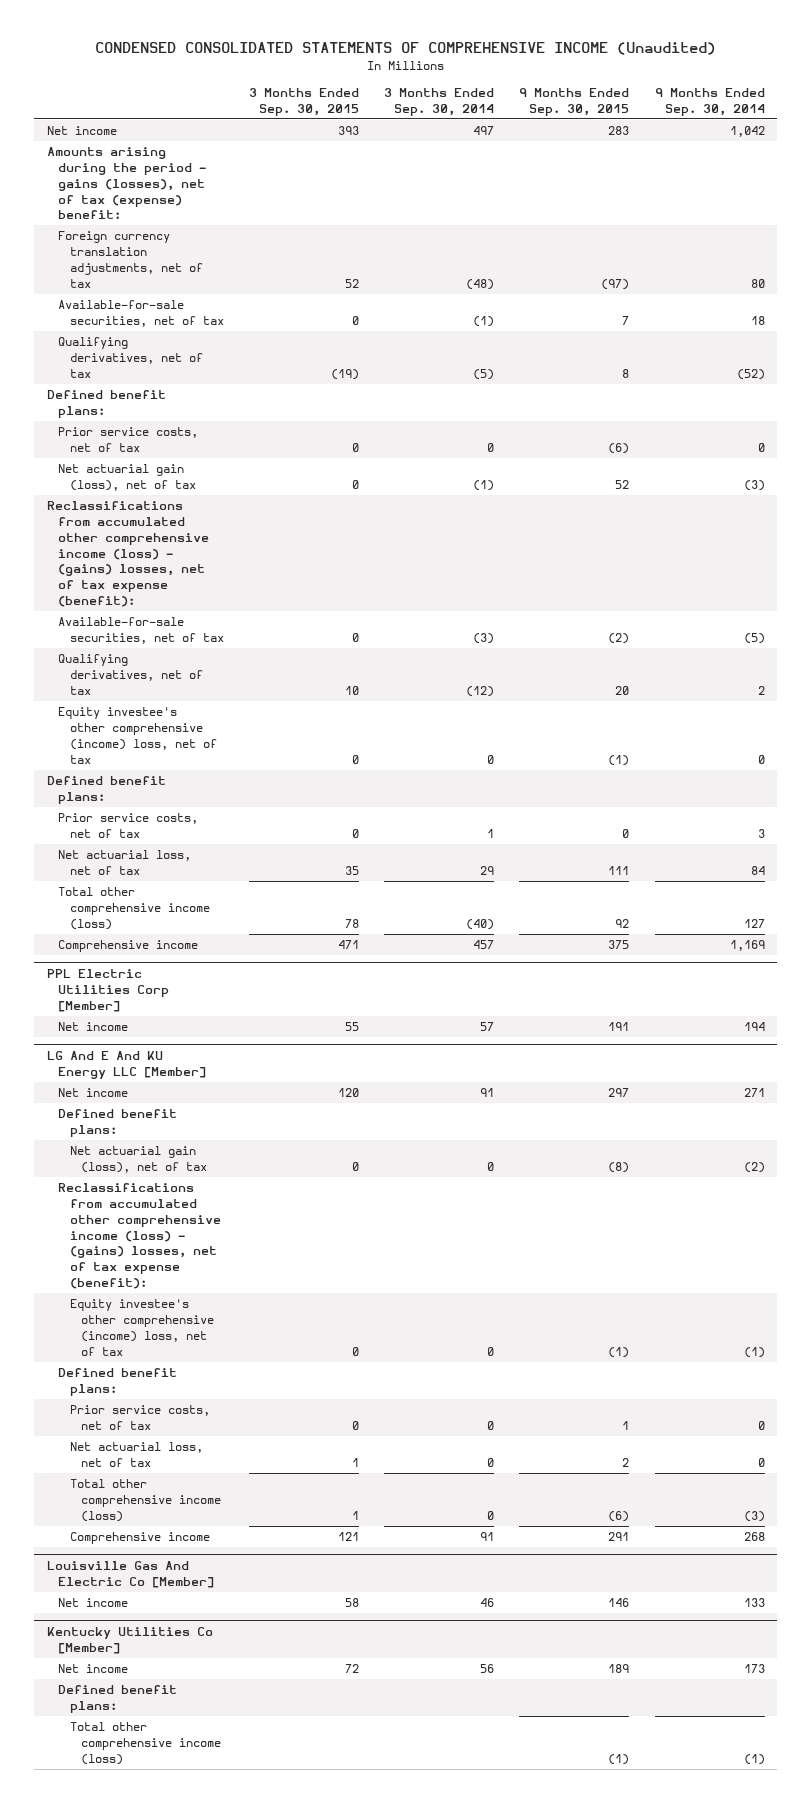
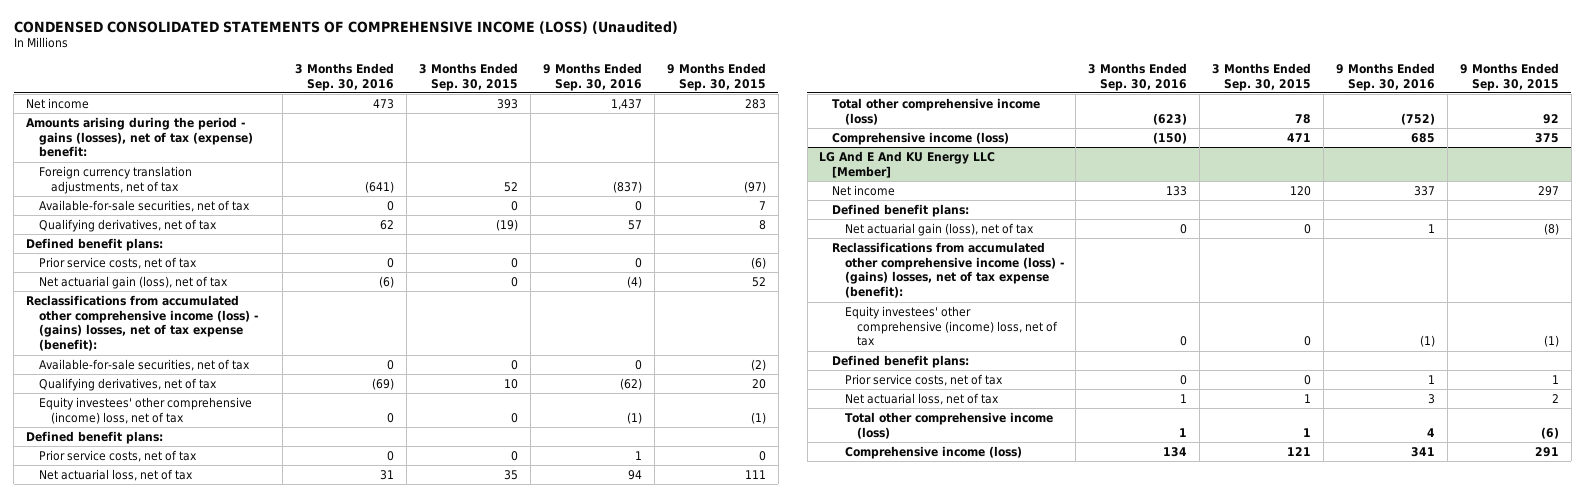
[94,42,716,56] CONDENSED CONSOLIDATED STATEMENTS OF COMPREHENSIVE INCOME (Unaudited) -> [13,20,678,34] CONDENSED CONSOLIDATED STATEMENTS OF COMPREHENSIVE INCOME (LOSS) (Unaudited)
[384,88,495,116] 3 Months Ended Sep. 30, 2014 -> none
[654,88,765,116] 9 Months Ended Sep. 30, 2014 -> none
none -> [295,62,395,91] 3 Months Ended Sep. 30, 2016
none -> [542,62,642,91] 9 Months Ended Sep. 30, 2016
[58,707,217,764] Equity investee's other comprehensive (income) loss, net of tax -> [38,396,252,424] Equity investees' other comprehensive (income) loss, net of tax
[46,969,170,1012] PPL Electric Utilities Corp [Member] -> none
[58,1022,129,1032] Net income -> none
[58,940,199,953] Comprehensive income -> [832,131,1010,145] Comprehensive income (loss)
[69,1299,214,1356] Equity investee's other comprehensive (income) loss, net of tax -> [844,305,1059,347] Equity investees' other comprehensive (income) loss, net of tax
[46,1561,215,1588] Louisville Gas And Electric Co [Member] -> none
[58,1598,129,1608] Net income -> none
[46,1627,213,1654] Kentucky Utilities Co [Member] -> none
[58,1664,129,1674] Net income -> none
[58,1685,178,1714] Defined benefit plans: -> none
[69,1722,221,1765] Total other comprehensive income (loss) -> none
[69,1532,210,1545] Comprehensive income -> [844,445,1022,459] Comprehensive income (loss)

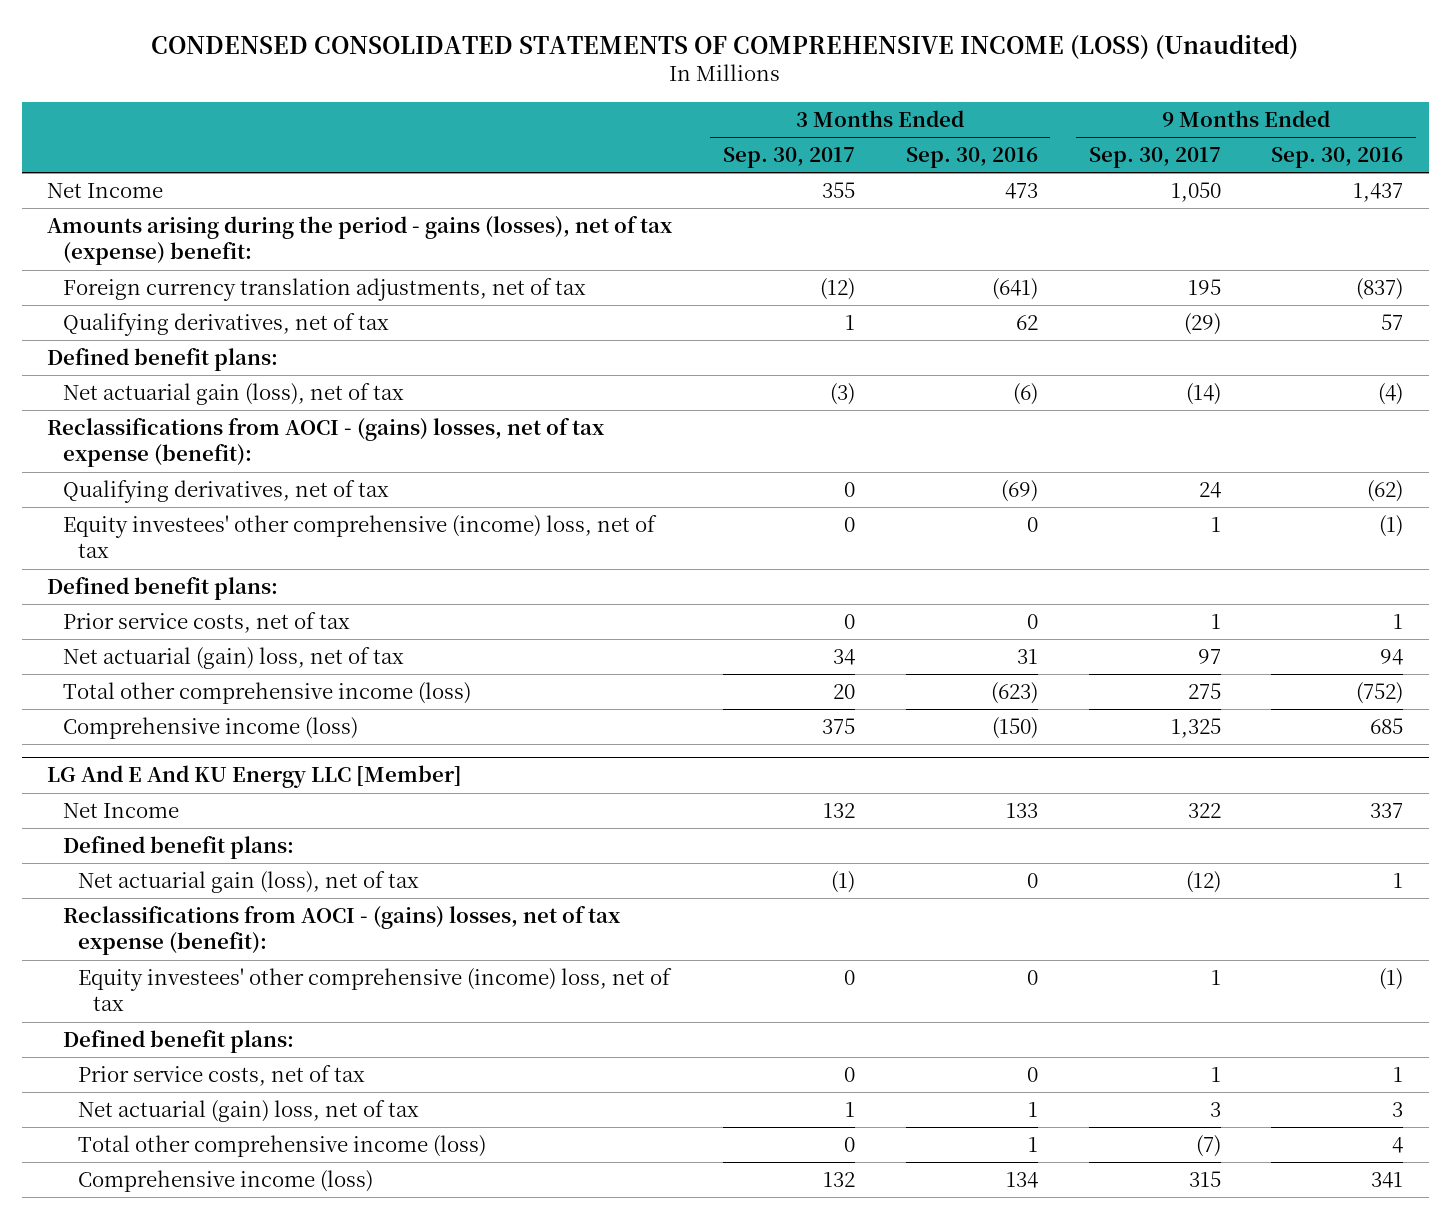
[419,62,519,91] 3 Months Ended Sep. 30, 2015 -> none
[666,62,766,91] 9 Months Ended Sep. 30, 2015 -> none
none -> [723,147,856,169] Sep. 30, 2017
none -> [1088,147,1221,169] Sep. 30, 2017
[26,97,90,109] Net income -> [47,183,164,199] Net Income
[38,199,250,212] Available-for-sale securities, net of tax -> none
[38,256,197,269] Prior service costs, net of tax -> none
[38,358,250,371] Available-for-sale securities, net of tax -> none
[26,294,258,352] Reclassifications from accumulated other comprehensive income (loss) - (gains) losses, net of tax expense (benefit): -> [47,418,606,468] Reclassifications from AOCI - (gains) losses, net of tax expense (benefit):
[38,468,193,481] Net actuarial loss, net of tax -> [62,647,404,670] Net actuarial (gain) loss, net of tax
[832,184,896,196] Net income -> [62,803,179,819] Net Income
[832,241,1064,299] Reclassifications from accumulated other comprehensive income (loss) - (gains) losses, net of tax expense (benefit): -> [62,906,621,956] Reclassifications from AOCI - (gains) losses, net of tax expense (benefit):
[844,392,999,405] Net actuarial loss, net of tax -> [78,1100,420,1123] Net actuarial (gain) loss, net of tax

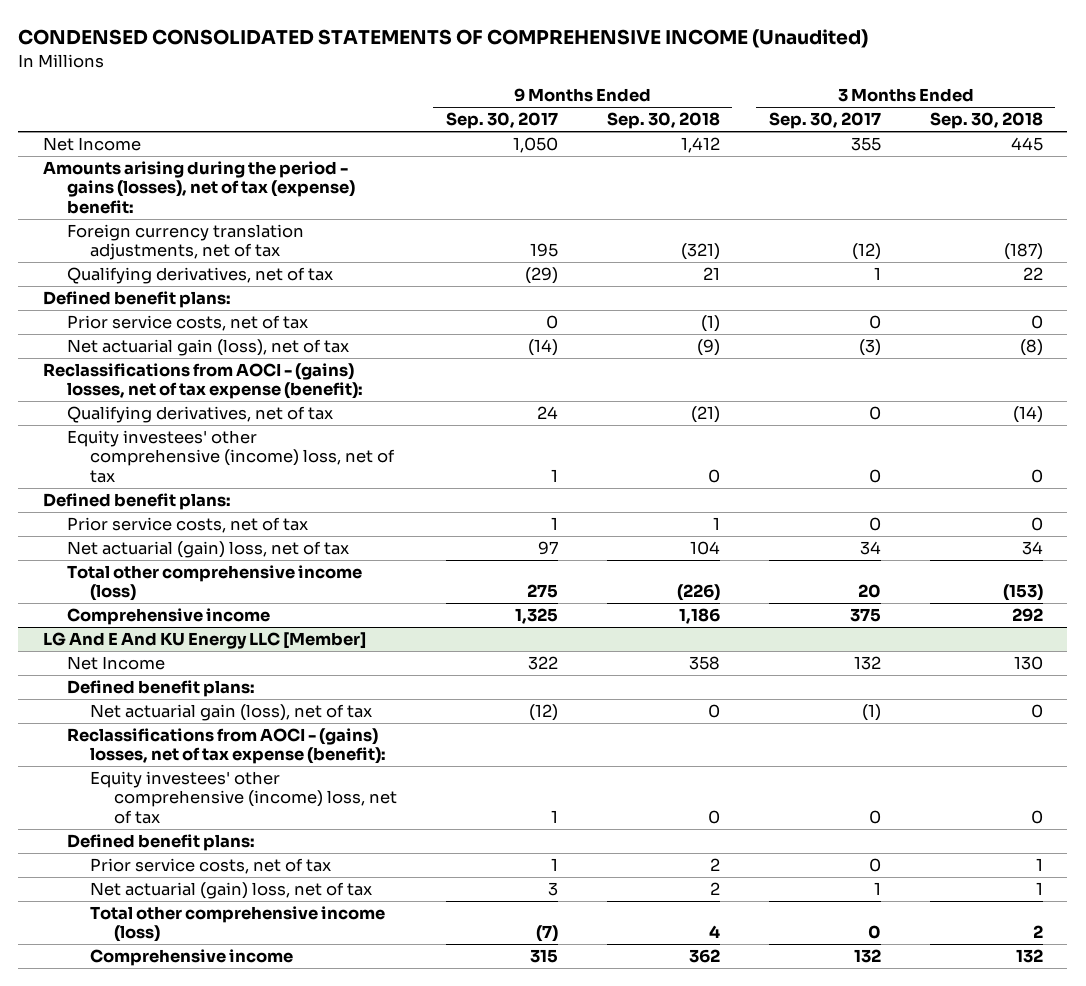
[151,33,1299,59] CONDENSED CONSOLIDATED STATEMENTS OF COMPREHENSIVE INCOME (LOSS) (Unaudited) -> [18,29,869,49] CONDENSED CONSOLIDATED STATEMENTS OF COMPREHENSIVE INCOME (Unaudited)
[905,147,1038,169] Sep. 30, 2016 -> none
[1271,147,1404,169] Sep. 30, 2016 -> none
none -> [606,112,720,130] Sep. 30, 2018
none -> [929,112,1043,130] Sep. 30, 2018
none -> [66,315,308,332] Prior service costs, net of tax
[62,717,358,740] Comprehensive income (loss) -> [66,608,270,626] Comprehensive income
[78,1170,374,1193] Comprehensive income (loss) -> [90,949,294,967] Comprehensive income

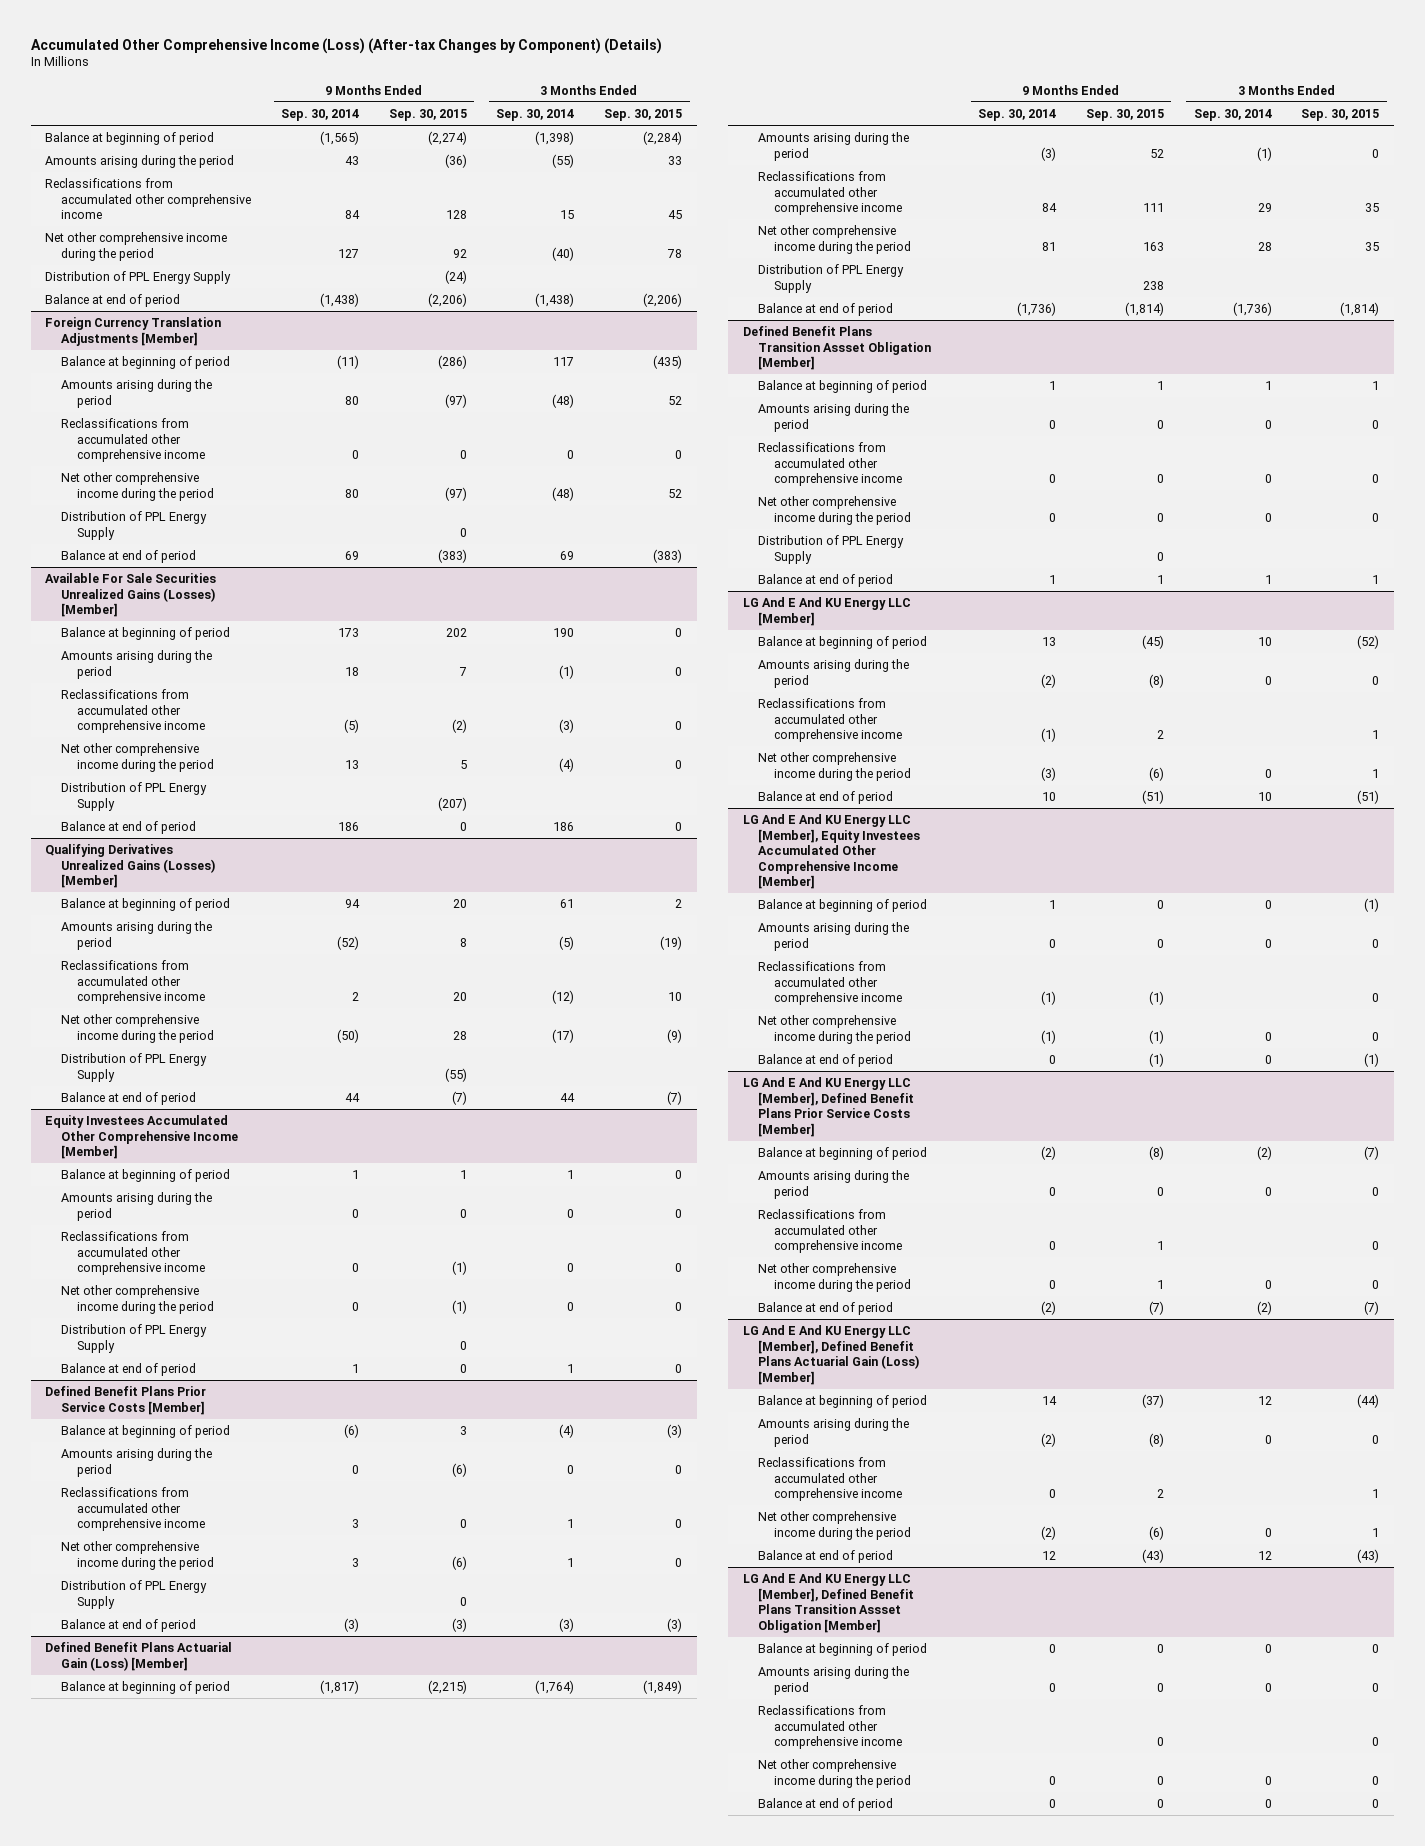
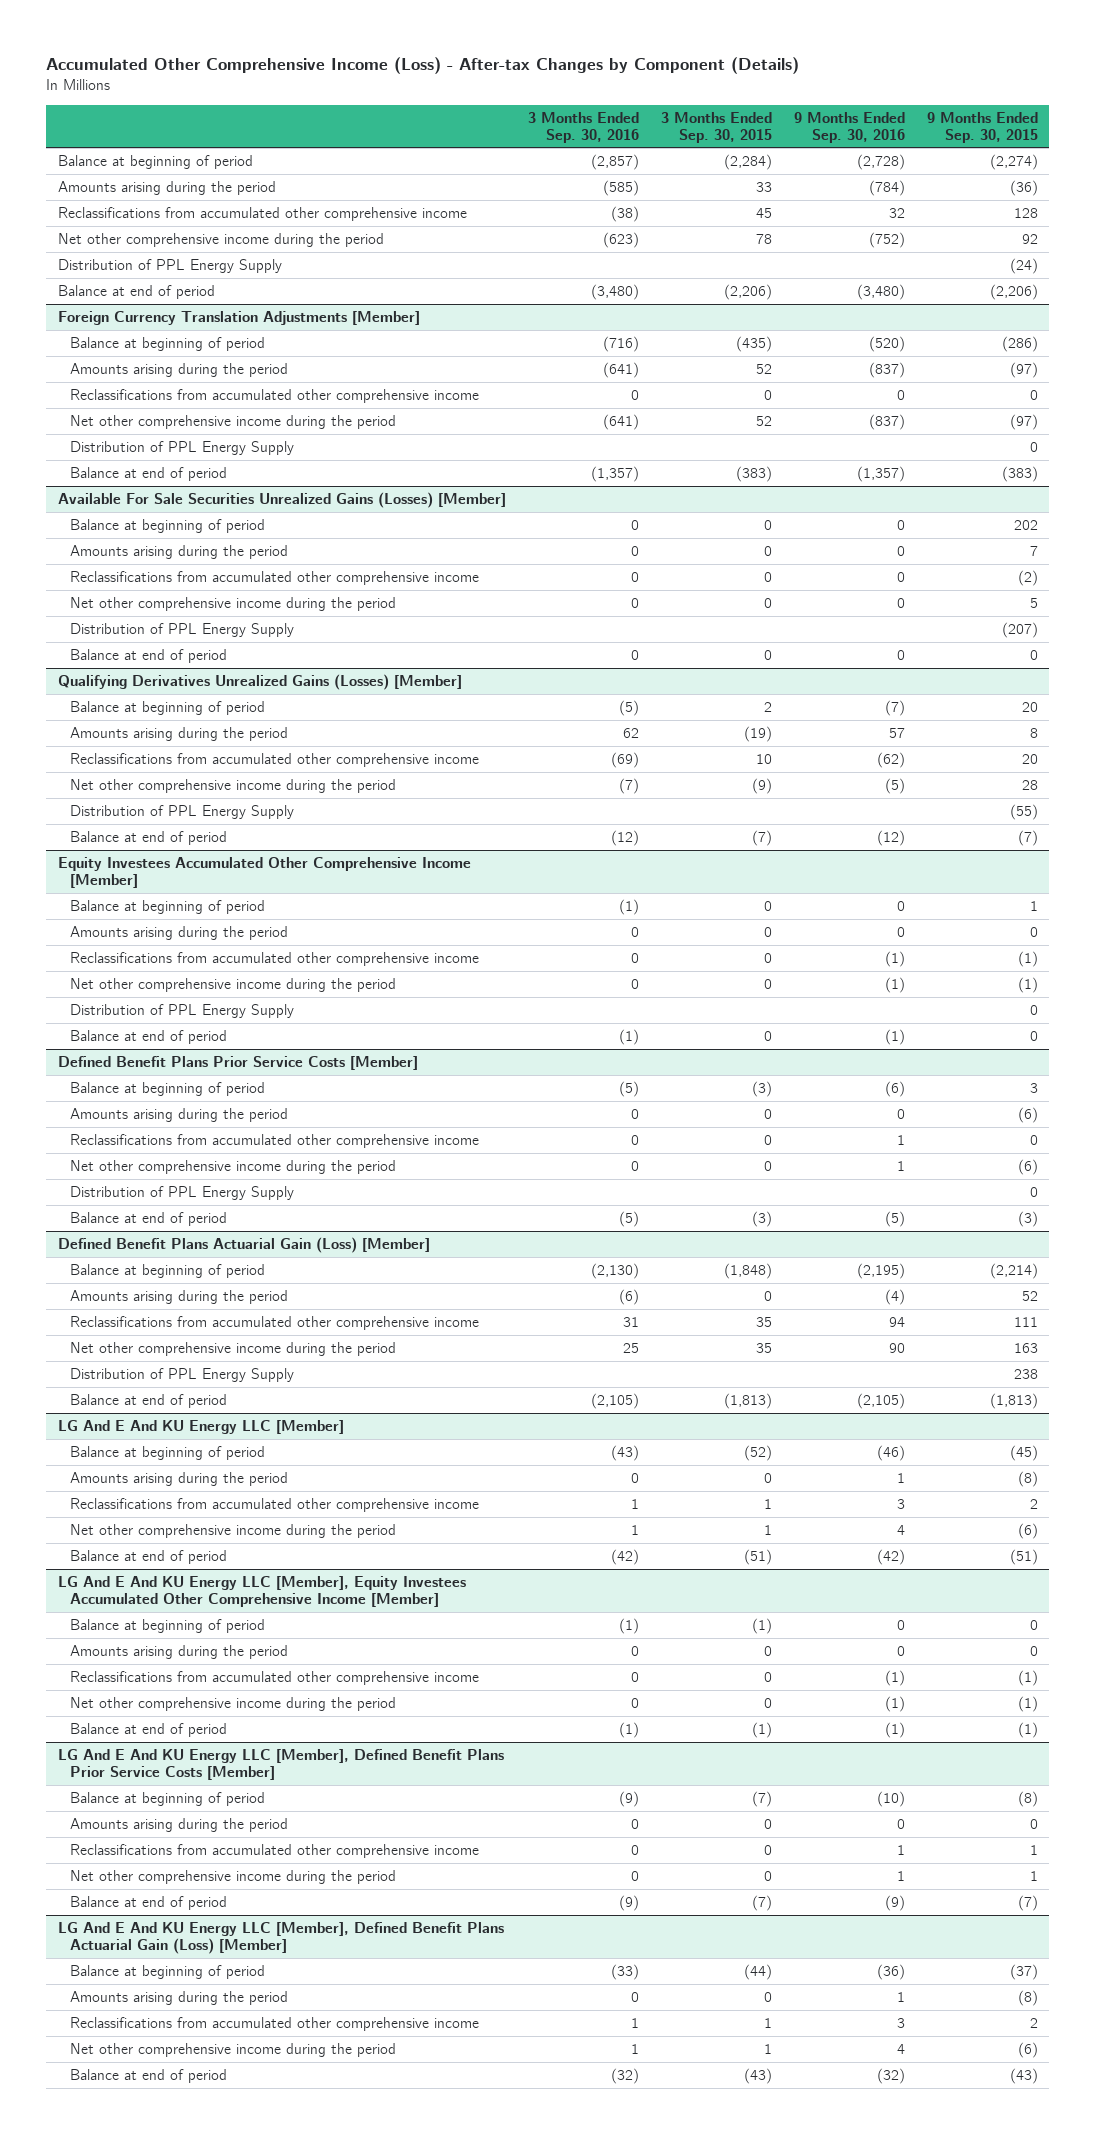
[30,37,662,54] Accumulated Other Comprehensive Income (Loss) (After-tax Changes by Component) (Details) -> [46,56,800,74] Accumulated Other Comprehensive Income (Loss) - After-tax Changes by Component (Details)
[280,109,359,122] Sep. 30, 2014 -> none
[496,109,575,122] Sep. 30, 2014 -> none
none -> [527,111,639,143] 3 Months Ended Sep. 30, 2016
none -> [794,111,906,143] 9 Months Ended Sep. 30, 2016
[427,1680,467,1695] (2,215) -> [990,1263,1039,1280] (2,214)
[643,1680,683,1695] (1,849) -> [723,1263,772,1280] (1,848)
[742,326,932,371] Defined Benefit Plans Transition Assset Obligation [Member] -> none
[758,380,928,394] Balance at beginning of period -> none
[758,403,910,432] Amounts arising during the period -> none
[758,442,903,487] Reclassifications from accumulated other comprehensive income -> none
[758,496,912,525] Net other comprehensive income during the period -> none
[758,535,905,564] Distribution of PPL Energy Supply -> none
[758,574,894,588] Balance at end of period -> none
[1124,302,1164,317] (1,814) -> [990,1393,1039,1410] (1,813)
[1340,302,1380,317] (1,814) -> [723,1393,772,1410] (1,813)
[742,1573,915,1633] LG And E And KU Energy LLC [Member], Defined Benefit Plans Transition Assset Obligation [Member] -> none
[758,1643,928,1657] Balance at beginning of period -> none
[758,1666,910,1695] Amounts arising during the period -> none
[758,1705,903,1750] Reclassifications from accumulated other comprehensive income -> none
[758,1759,912,1788] Net other comprehensive income during the period -> none
[758,1798,894,1812] Balance at end of period -> none

